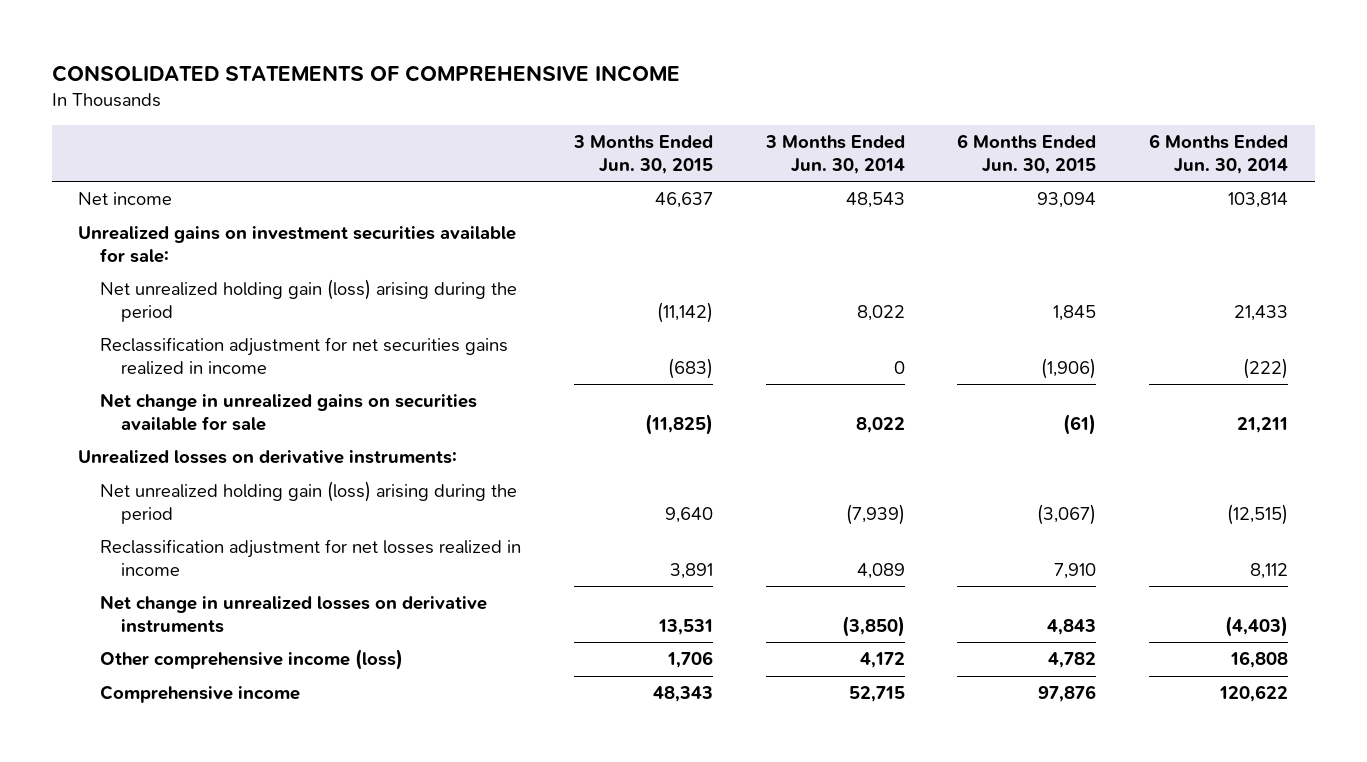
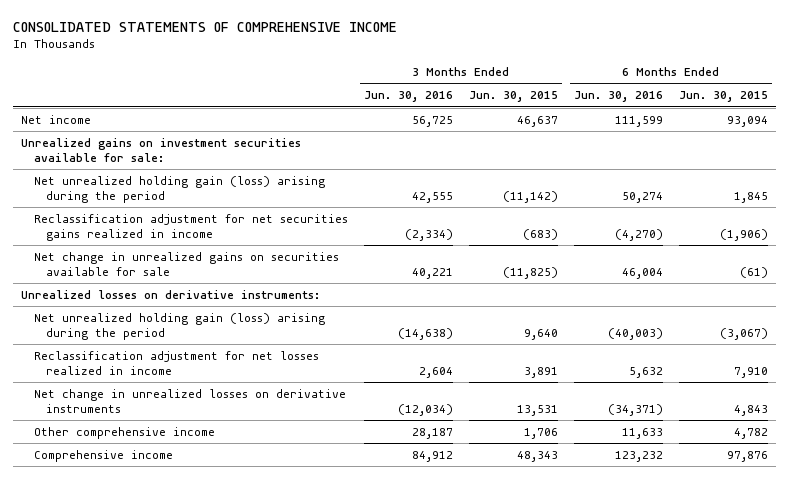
[764,135,905,174] 3 Months Ended Jun. 30, 2014 -> none
[1149,134,1289,174] 6 Months Ended Jun. 30, 2014 -> none
none -> [363,91,453,103] Jun. 30, 2016
none -> [573,91,663,103] Jun. 30, 2016
[99,649,403,671] Other comprehensive income (loss) -> [33,426,215,439] Other comprehensive income

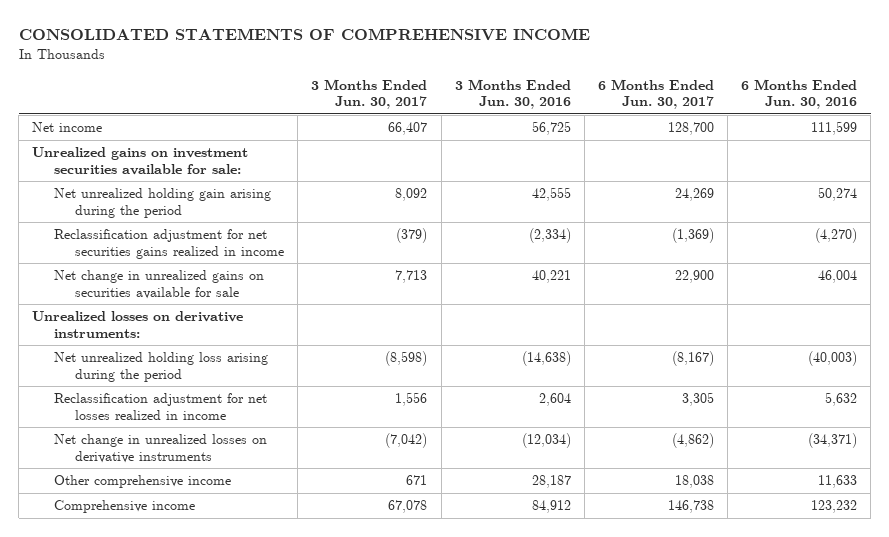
[468,91,558,103] Jun. 30, 2015 -> none
[678,91,768,103] Jun. 30, 2015 -> none
none -> [311,78,428,110] 3 Months Ended Jun. 30, 2017
none -> [597,78,714,110] 6 Months Ended Jun. 30, 2017
[33,175,325,204] Net unrealized holding gain (loss) arising during the period -> [53,188,271,218] Net unrealized holding gain arising during the period
[33,312,325,341] Net unrealized holding gain (loss) arising during the period -> [53,352,268,382] Net unrealized holding loss arising during the period

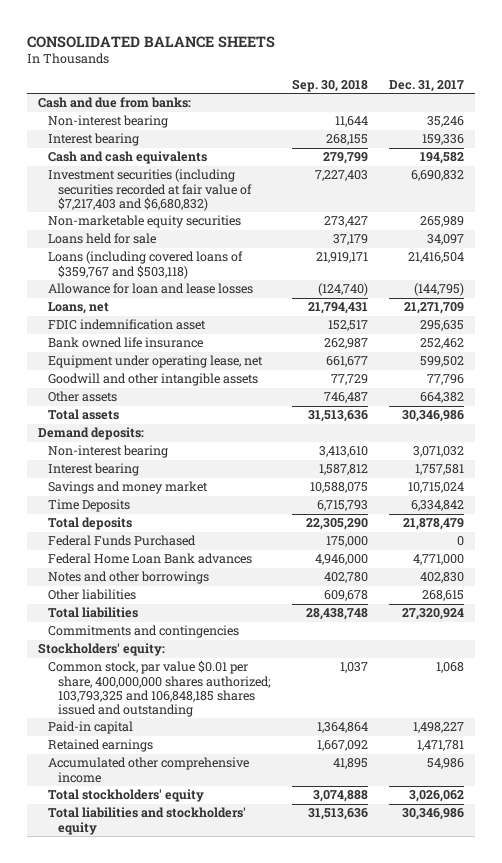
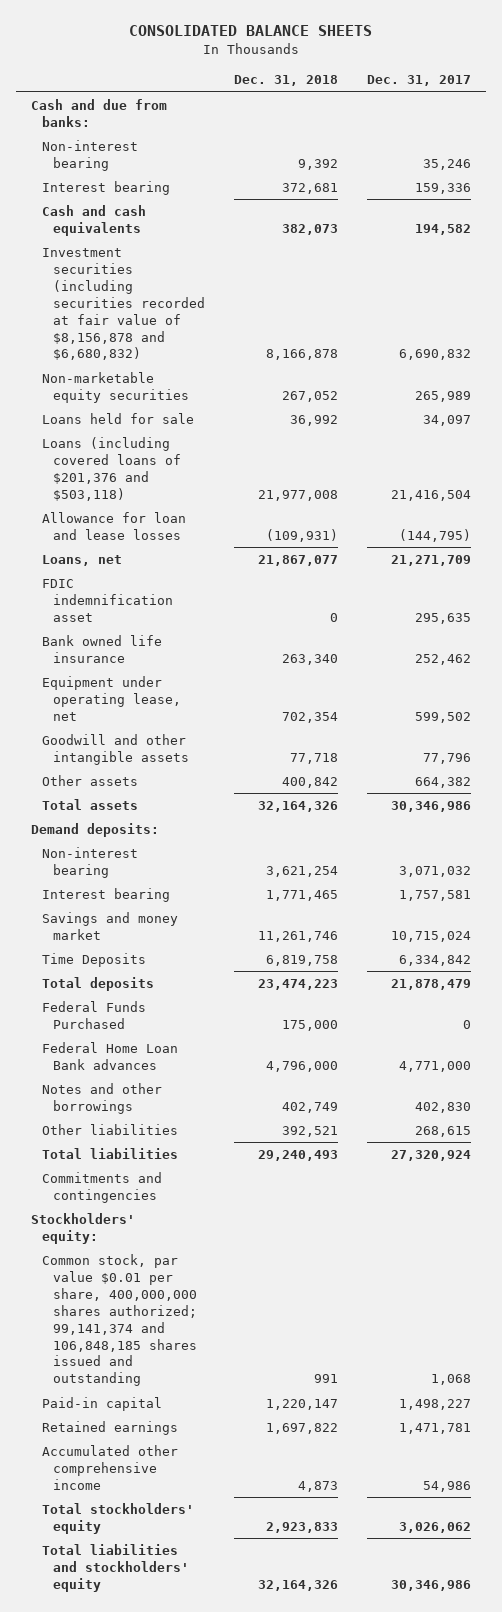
[291,79,368,93] Sep. 30, 2018 -> none
none -> [234,75,339,87] Dec. 31, 2018
[47,169,252,211] Investment securities (including securities recorded at fair value of $7,217,403 and $6,680,832) -> [41,247,205,361] Investment securities (including securities recorded at fair value of $8,156,878 and $6,680,832)
[47,251,243,279] Loans (including covered loans of $359,767 and $503,118) -> [41,436,181,501] Loans (including covered loans of $201,376 and $503,118)
[47,660,271,718] Common stock, par value $0.01 per share, 400,000,000 shares authorized; 103,793,325 and 106,848,185 shares issued and outstanding -> [41,1253,197,1387] Common stock, par value $0.01 per share, 400,000,000 shares authorized; 99,141,374 and 106,848,185 shares issued and outstanding

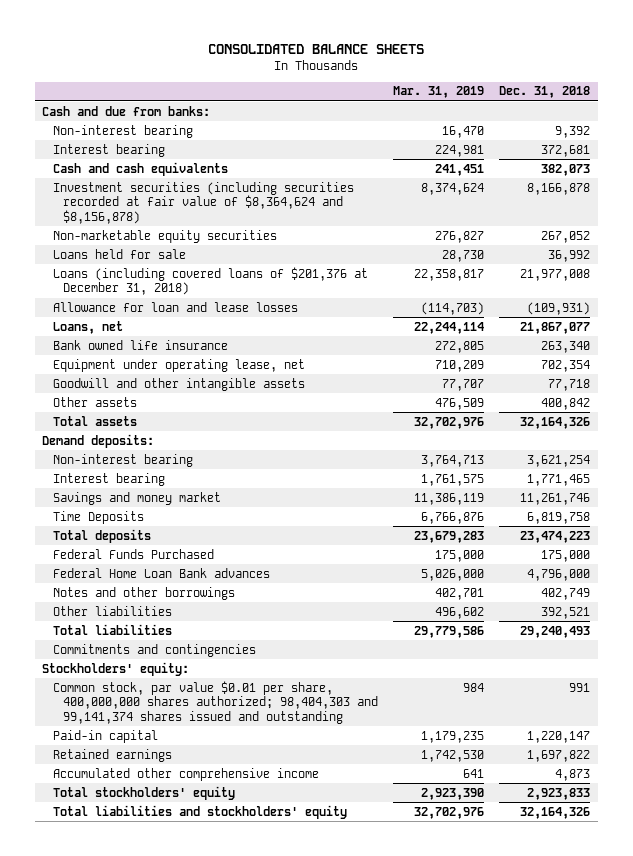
[367,75,472,87] Dec. 31, 2017 -> none
none -> [393,86,485,99] Mar. 31, 2019
[41,247,205,361] Investment securities (including securities recorded at fair value of $8,156,878 and $6,680,832) -> [52,181,354,224] Investment securities (including securities recorded at fair value of $8,364,624 and $8,156,878)
[41,436,181,501] Loans (including covered loans of $201,376 and $503,118) -> [52,266,368,296] Loans (including covered loans of $201,376 at December 31, 2018)
[41,578,173,622] FDIC indemnification asset -> none
[41,1253,197,1387] Common stock, par value $0.01 per share, 400,000,000 shares authorized; 99,141,374 and 106,848,185 shares issued and outstanding -> [52,680,379,724] Common stock, par value $0.01 per share, 400,000,000 shares authorized; 98,404,303 and 99,141,374 shares issued and outstanding

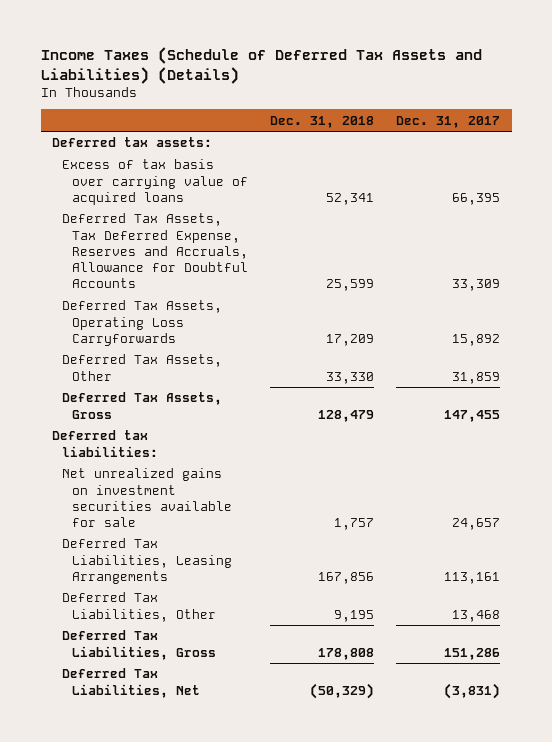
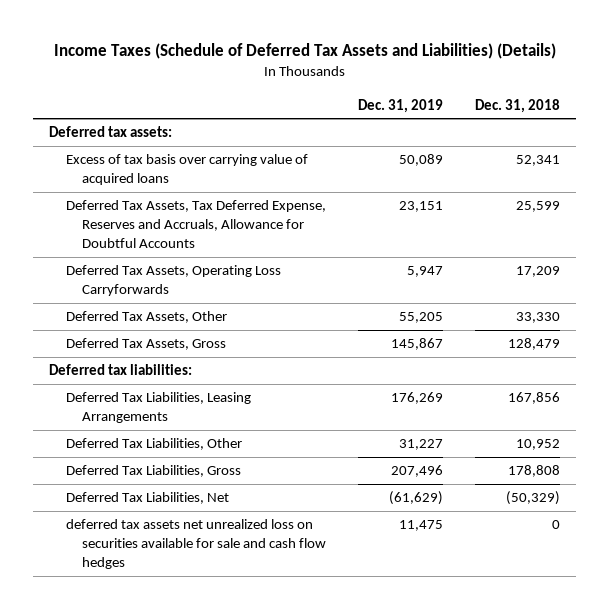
[396,115,501,128] Dec. 31, 2017 -> none
none -> [358,98,444,113] Dec. 31, 2019
[61,468,232,528] Net unrealized gains on investment securities available for sale -> none
[334,609,375,622] 9,195 -> [516,439,561,451] 10,952
none -> [65,519,327,570] deferred tax assets net unrealized loss on securities available for sale and cash flow hedges

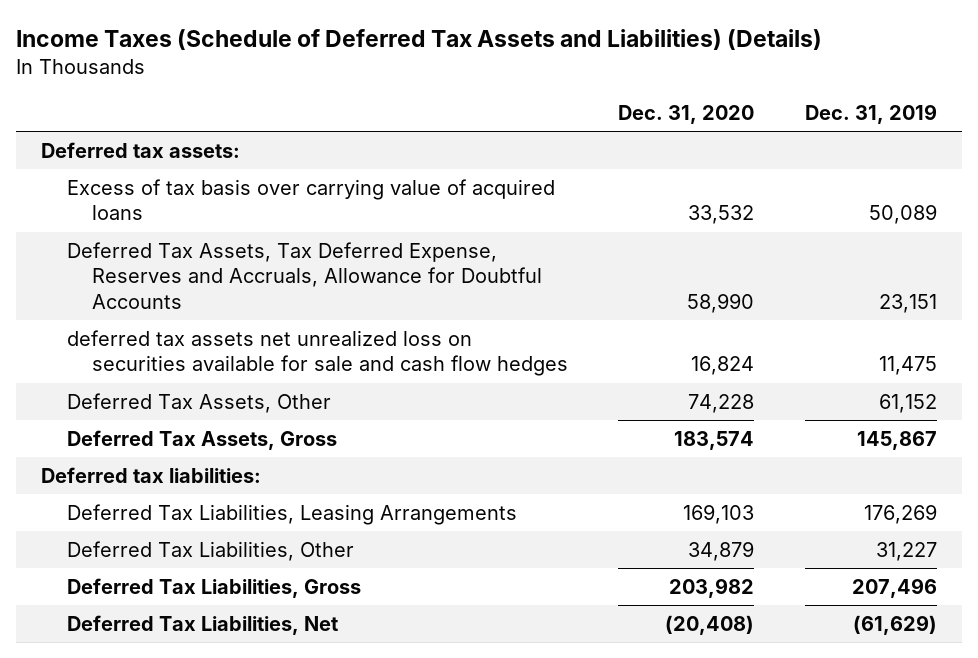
[475,98,561,113] Dec. 31, 2018 -> none
none -> [618,104,755,124] Dec. 31, 2020
[65,265,281,297] Deferred Tax Assets, Operating Loss Carryforwards -> none
[65,519,327,570] deferred tax assets net unrealized loss on securities available for sale and cash flow hedges -> [66,329,568,377] deferred tax assets net unrealized loss on securities available for sale and cash flow hedges
[399,312,444,324] 55,205 -> [878,393,937,413] 61,152

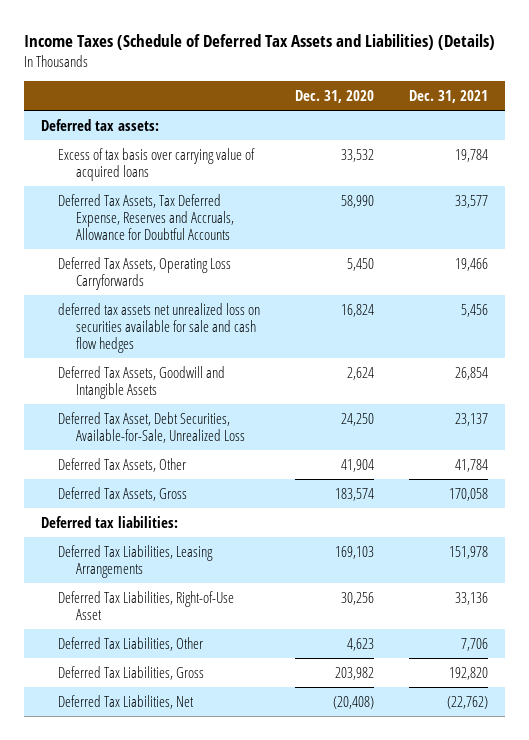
[804,103,937,124] Dec. 31, 2019 -> none
none -> [408,90,488,104] Dec. 31, 2021
none -> [58,256,232,290] Deferred Tax Assets, Operating Loss Carryforwards
none -> [58,365,226,399] Deferred Tax Assets, Goodwill and Intangible Assets
none -> [58,411,245,443] Deferred Tax Asset, Debt Securities, Available-for-Sale, Unrealized Loss
[688,393,755,413] 74,228 -> [341,458,375,472] 41,904
none -> [58,590,235,620] Deferred Tax Liabilities, Right-of-Use Asset
[688,540,755,561] 34,879 -> [347,637,375,651] 4,623

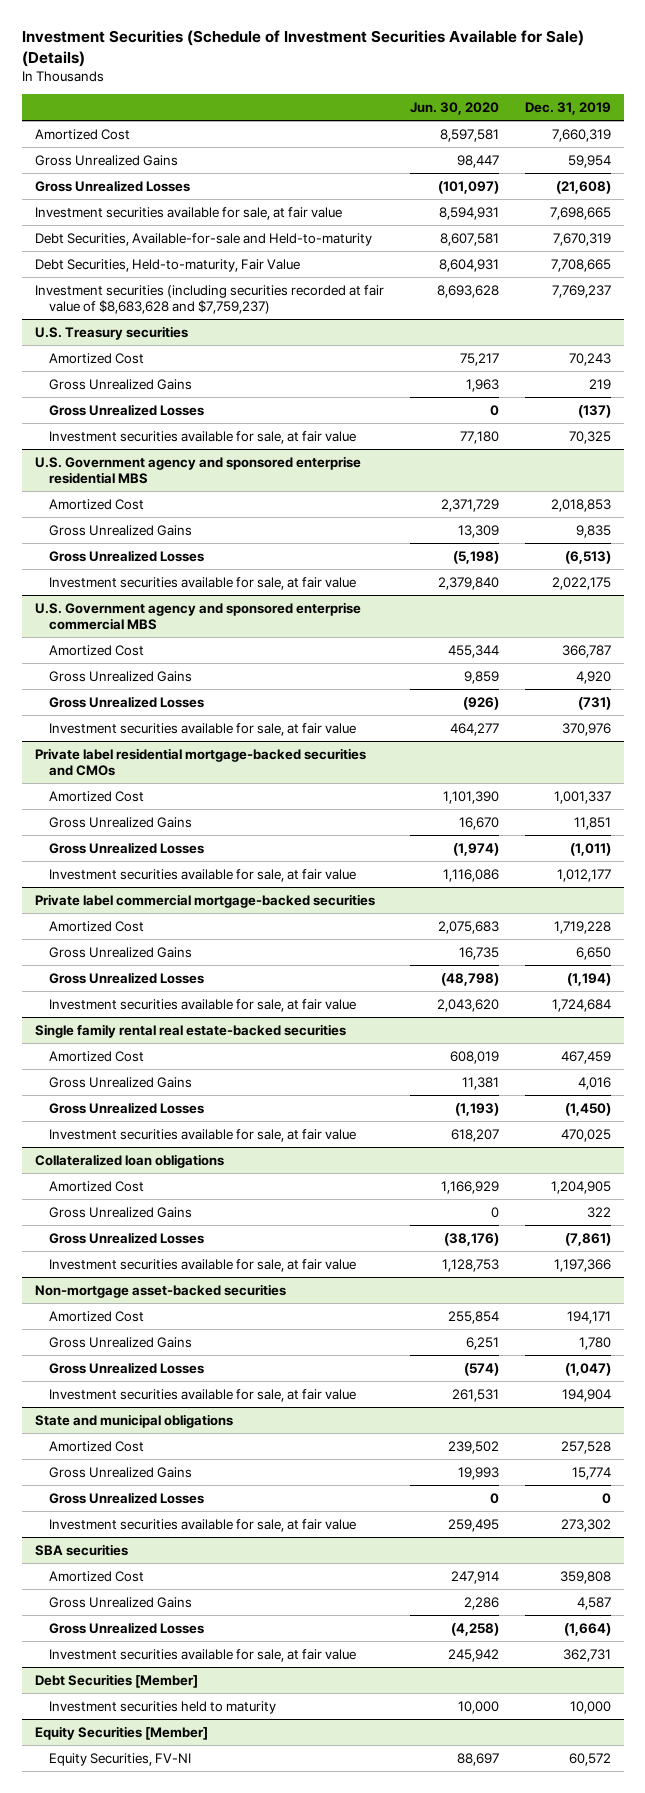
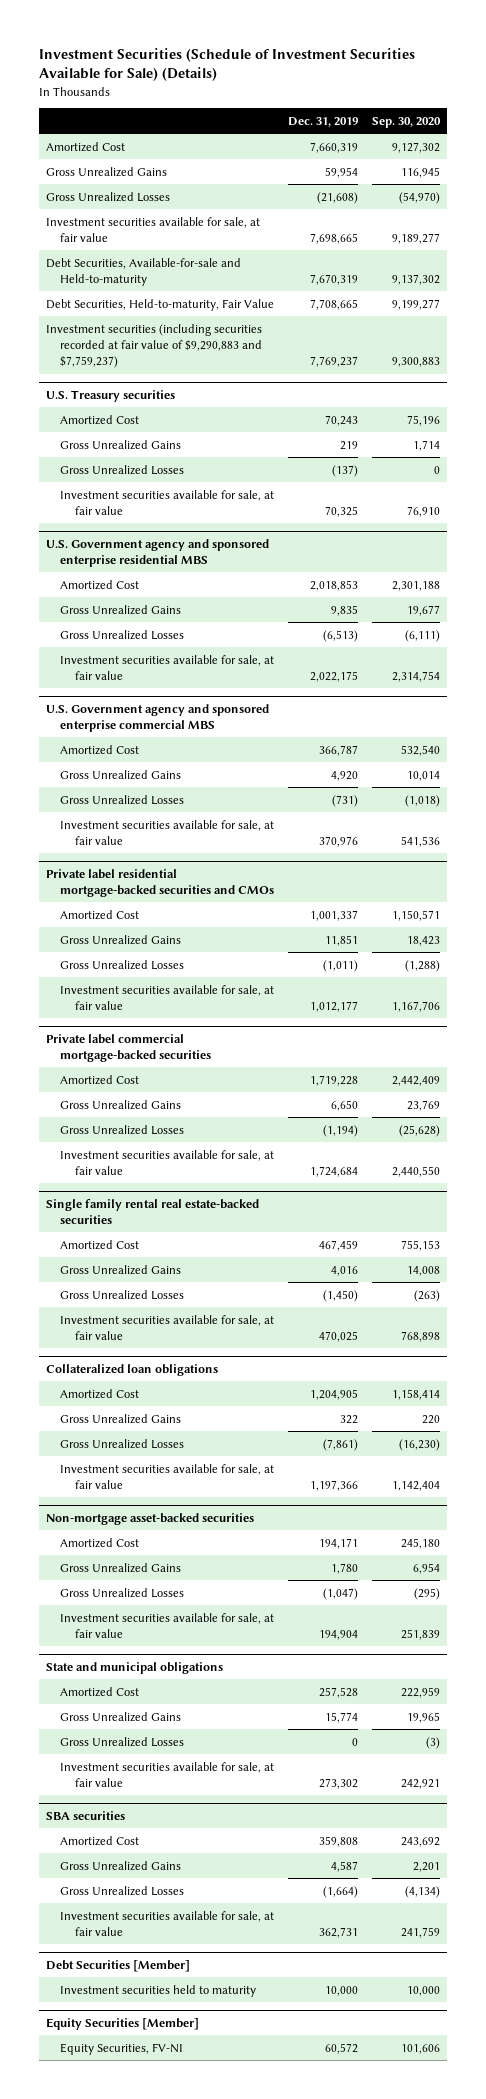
[409,101,499,115] Jun. 30, 2020 -> none
none -> [371,116,441,128] Sep. 30, 2020
[34,284,384,314] Investment securities (including securities recorded at fair value of $8,683,628 and $7,759,237) -> [45,323,263,369] Investment securities (including securities recorded at fair value of $9,290,883 and $7,759,237)

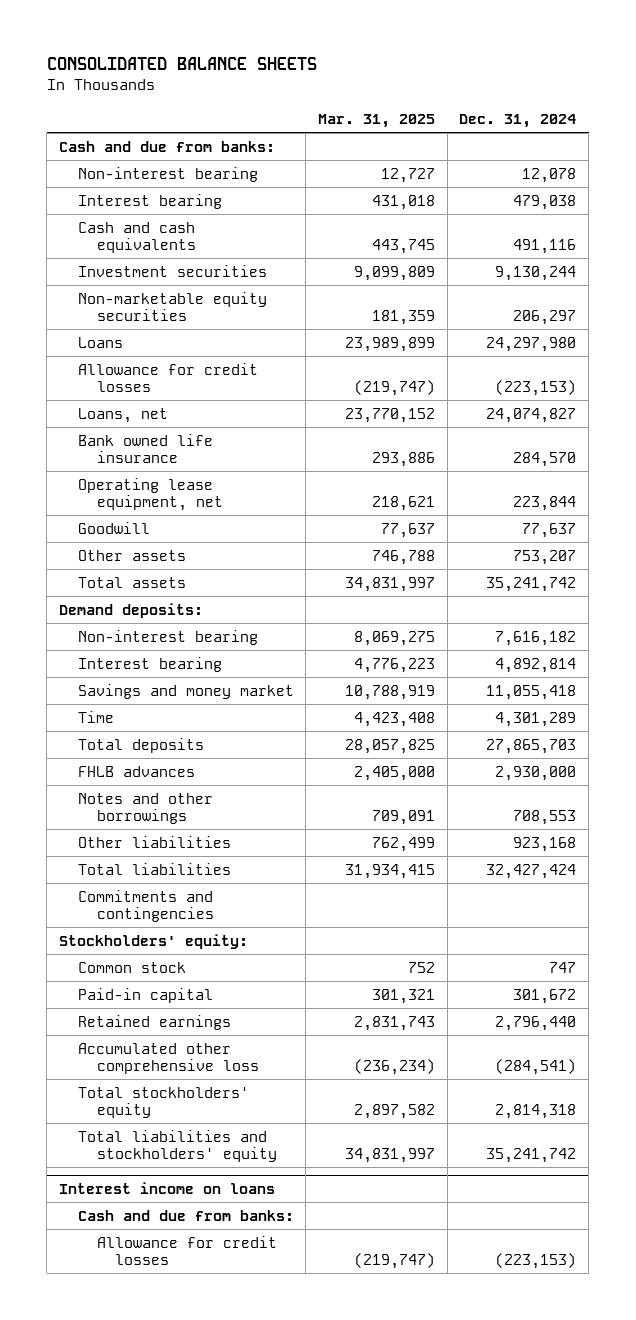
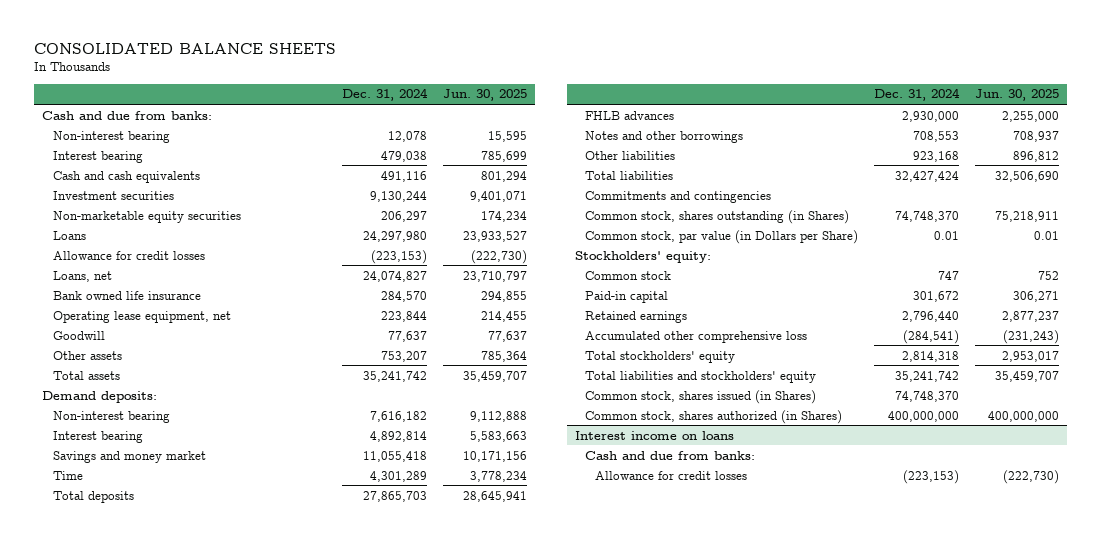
[318,114,436,129] Mar. 31, 2025 -> none
none -> [442,89,527,102] Jun. 30, 2025
none -> [585,209,850,224] Common stock, shares outstanding (in Shares)
none -> [585,229,859,244] Common stock, par value (in Dollars per Share)
none -> [585,389,817,404] Common stock, shares issued (in Shares)
none -> [585,409,843,424] Common stock, shares authorized (in Shares)

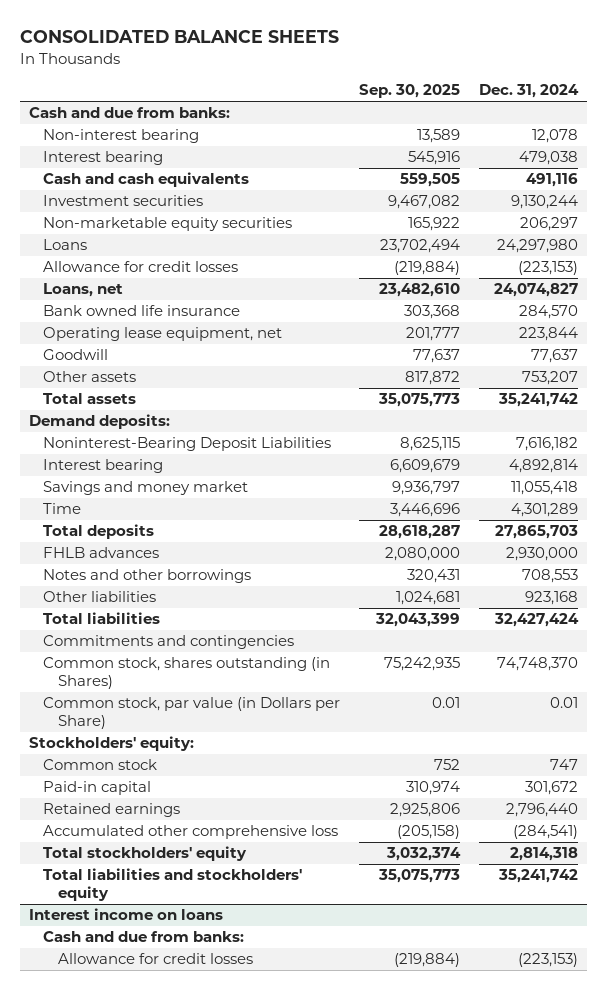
[442,89,527,102] Jun. 30, 2025 -> none
none -> [359,84,461,99] Sep. 30, 2025
[52,410,170,423] Non-interest bearing -> [43,437,332,452] Noninterest-Bearing Deposit Liabilities
[585,389,817,404] Common stock, shares issued (in Shares) -> none
[585,409,843,424] Common stock, shares authorized (in Shares) -> none

